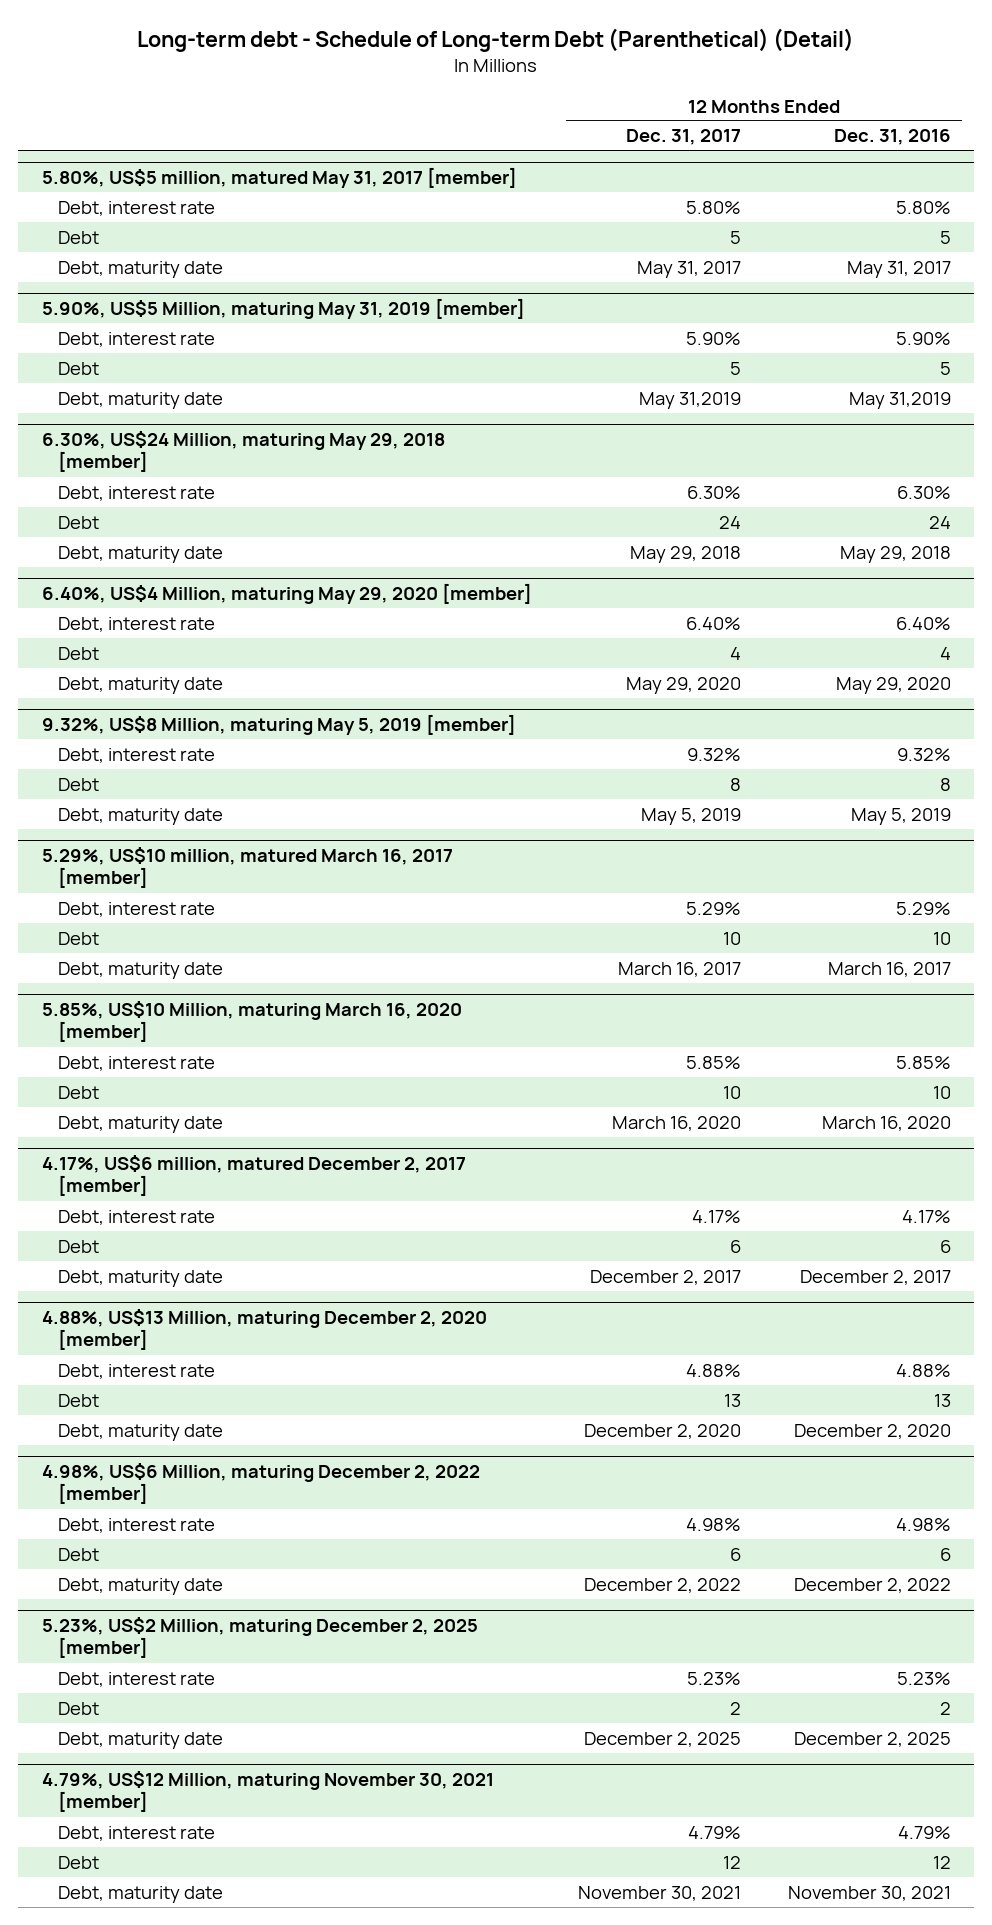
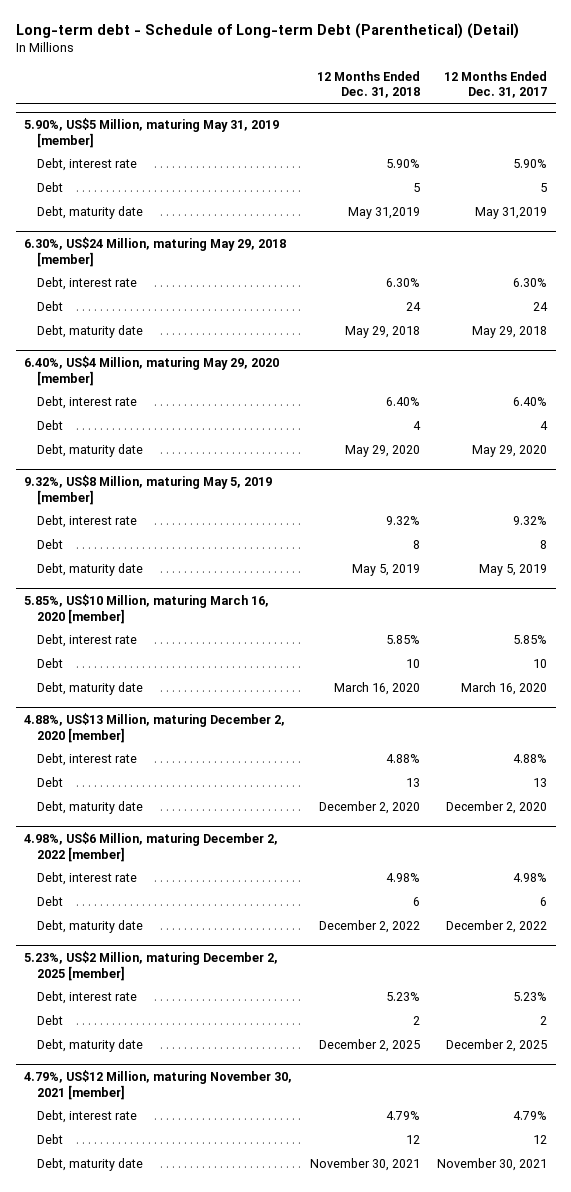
[833,129,951,146] Dec. 31, 2016 -> none
none -> [316,70,420,99] 12 Months Ended Dec. 31, 2018
[41,166,517,188] 5.80%, US$5 million, matured May 31, 2017 [member] -> none
[57,200,215,216] Debt, interest rate -> none
[57,230,99,244] Debt -> none
[57,260,223,278] Debt, maturity date -> none
[41,846,453,889] 5.29%, US$10 million, matured March 16, 2017 [member] -> none
[57,901,215,917] Debt, interest rate -> none
[57,931,99,945] Debt -> none
[57,961,223,979] Debt, maturity date -> none
[41,1154,466,1197] 4.17%, US$6 million, matured December 2, 2017 [member] -> none
[57,1209,215,1225] Debt, interest rate -> none
[57,1239,99,1253] Debt -> none
[57,1269,223,1287] Debt, maturity date -> none

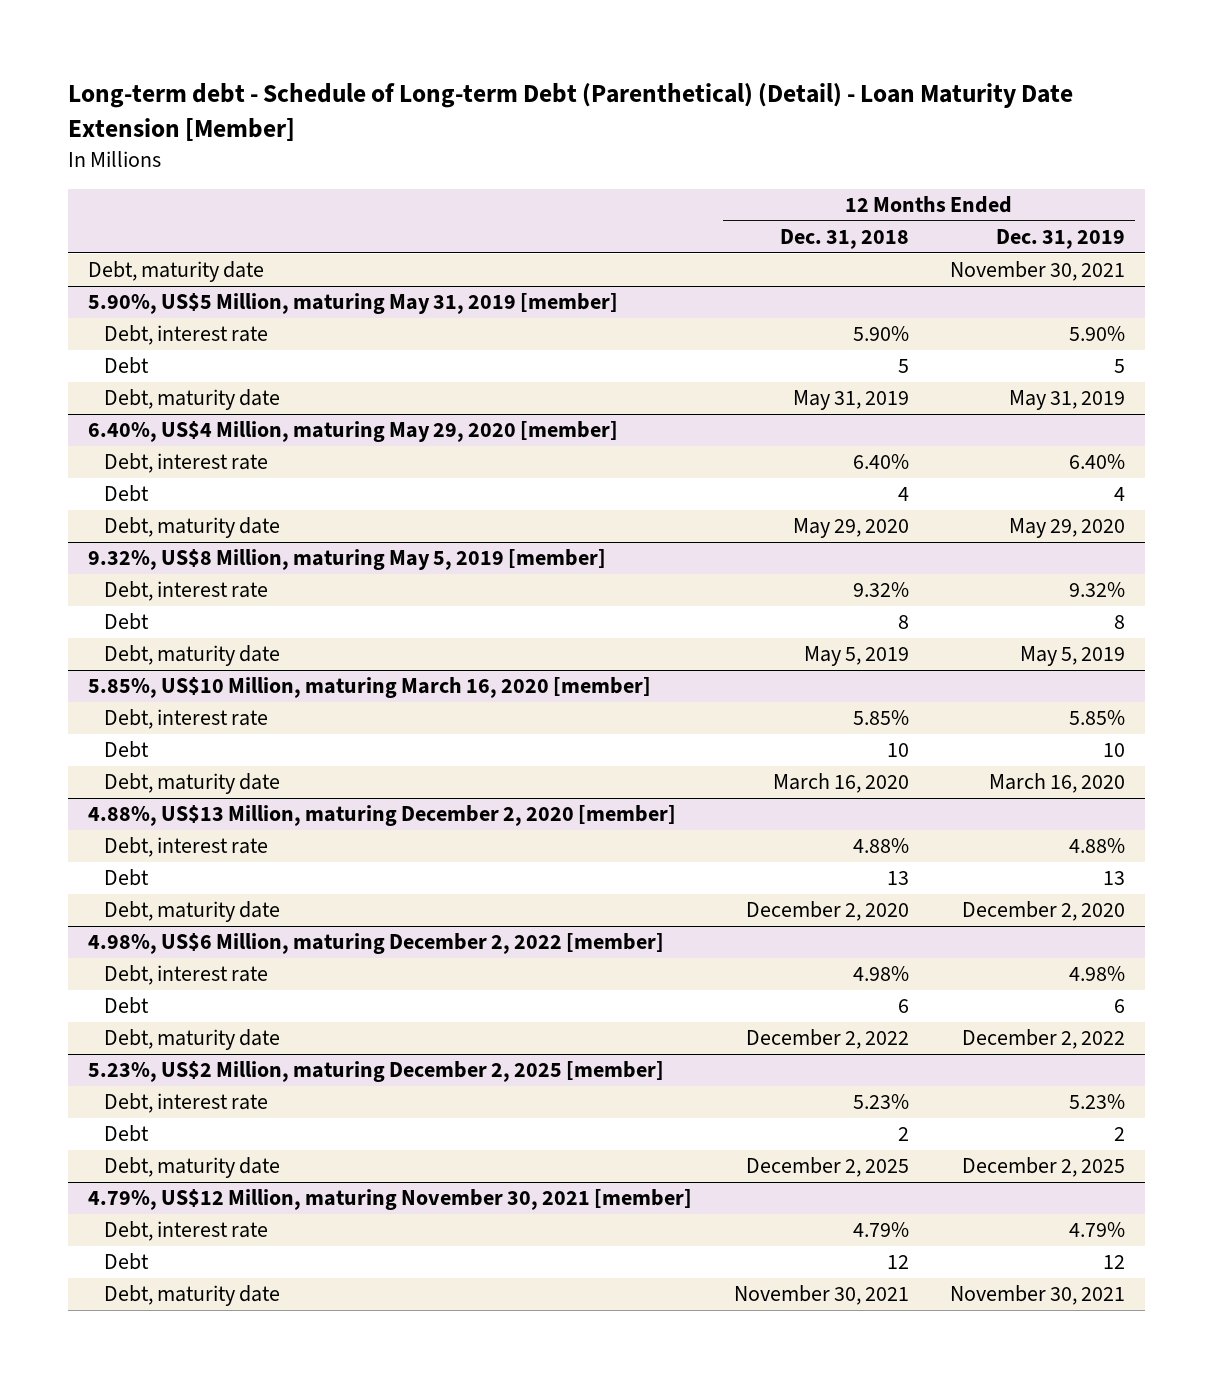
[15,23,519,40] Long-term debt - Schedule of Long-term Debt (Parenthetical) (Detail) -> [67,83,1073,141] Long-term debt - Schedule of Long-term Debt (Parenthetical) (Detail) - Loan Maturity Date Extension [Member]
[444,70,548,99] 12 Months Ended Dec. 31, 2017 -> none
none -> [995,229,1125,250] Dec. 31, 2019
none -> [88,261,265,283] Debt, maturity date
[24,237,287,267] 6.30%, US$24 Million, maturing May 29, 2018 [member] -> none
[37,277,138,291] Debt, interest rate -> none
[37,301,64,312] Debt -> none
[37,325,144,339] Debt, maturity date -> none
[347,207,420,220] May 31,2019 -> [792,390,909,411] May 31, 2019

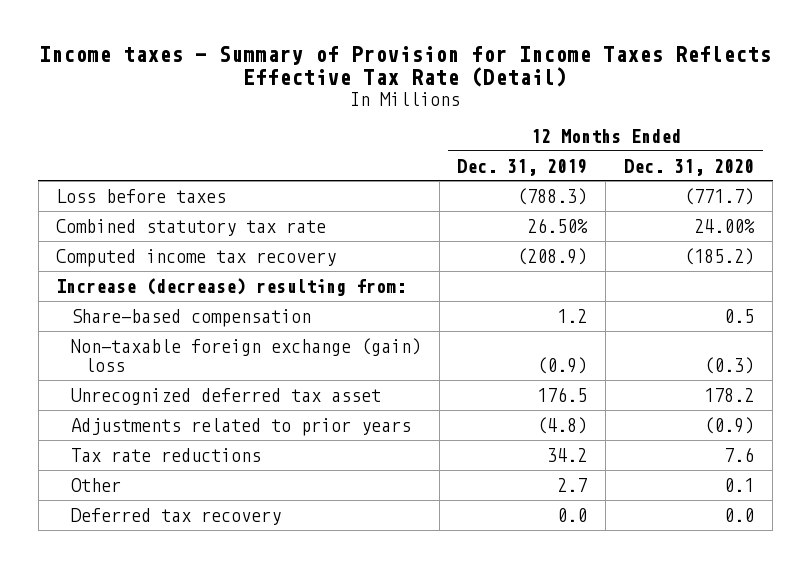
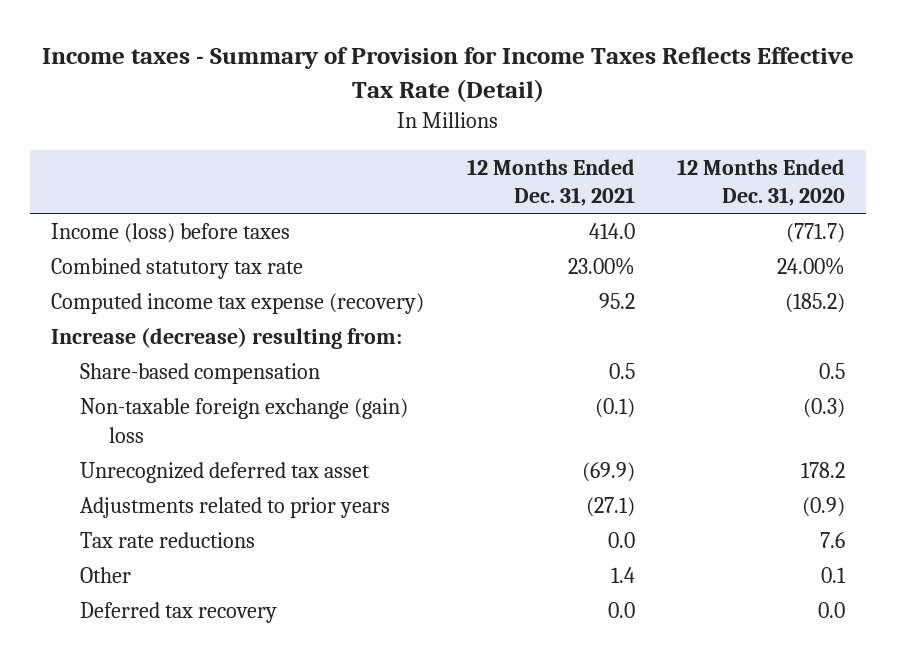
[457,158,588,176] Dec. 31, 2019 -> none
none -> [466,158,635,207] 12 Months Ended Dec. 31, 2021
[56,188,227,203] Loss before taxes -> [51,223,291,244] Income (loss) before taxes
[56,248,337,267] Computed income tax recovery -> [51,293,425,315] Computed income tax expense (recovery)

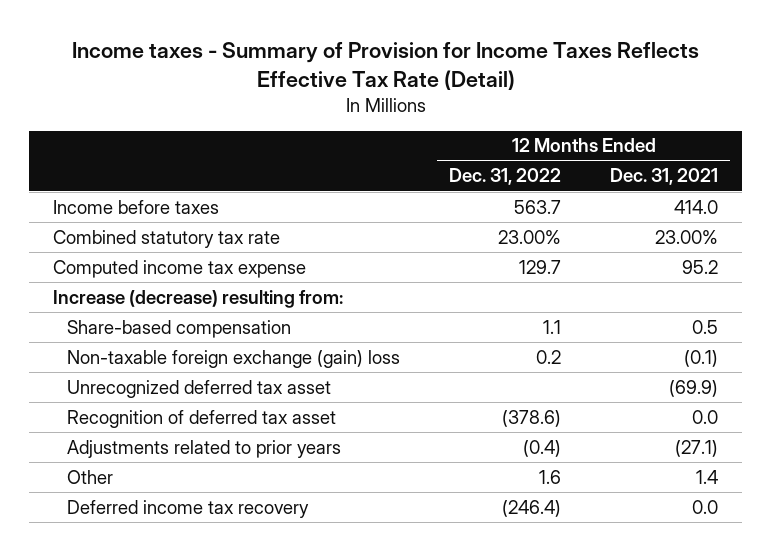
[677,158,846,207] 12 Months Ended Dec. 31, 2020 -> none
none -> [449,168,562,186] Dec. 31, 2022
[51,223,291,244] Income (loss) before taxes -> [53,199,220,214] Income before taxes
[51,293,425,315] Computed income tax expense (recovery) -> [53,259,307,278] Computed income tax expense
none -> [67,409,337,428] Recognition of deferred tax asset
[79,532,255,549] Tax rate reductions -> none
[79,602,277,624] Deferred tax recovery -> [67,499,310,518] Deferred income tax recovery

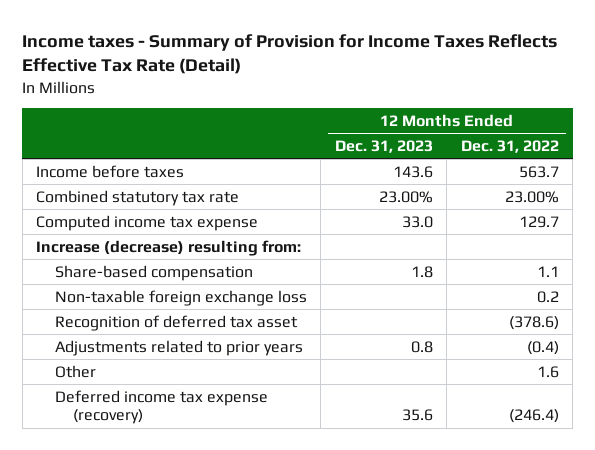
[609,168,718,186] Dec. 31, 2021 -> none
none -> [334,139,433,153] Dec. 31, 2023
[67,379,332,398] Unrecognized deferred tax asset -> none
[67,349,401,368] Non-taxable foreign exchange (gain) loss -> [54,289,307,306] Non-taxable foreign exchange loss
[67,499,310,518] Deferred income tax recovery -> [54,389,268,425] Deferred income tax expense (recovery)

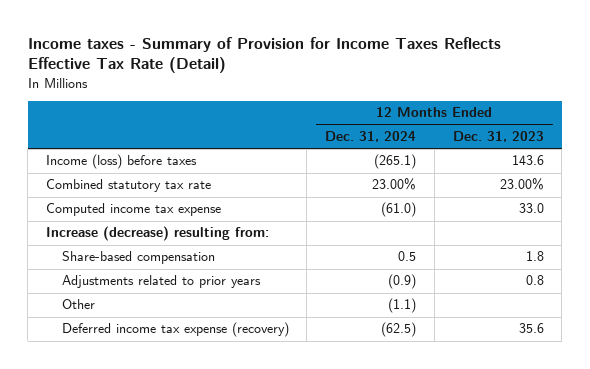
[460,139,559,153] Dec. 31, 2022 -> none
none -> [325,131,417,143] Dec. 31, 2024
[36,164,185,178] Income before taxes -> [46,154,198,170] Income (loss) before taxes
[54,289,307,306] Non-taxable foreign exchange loss -> none
[54,314,298,331] Recognition of deferred tax asset -> none

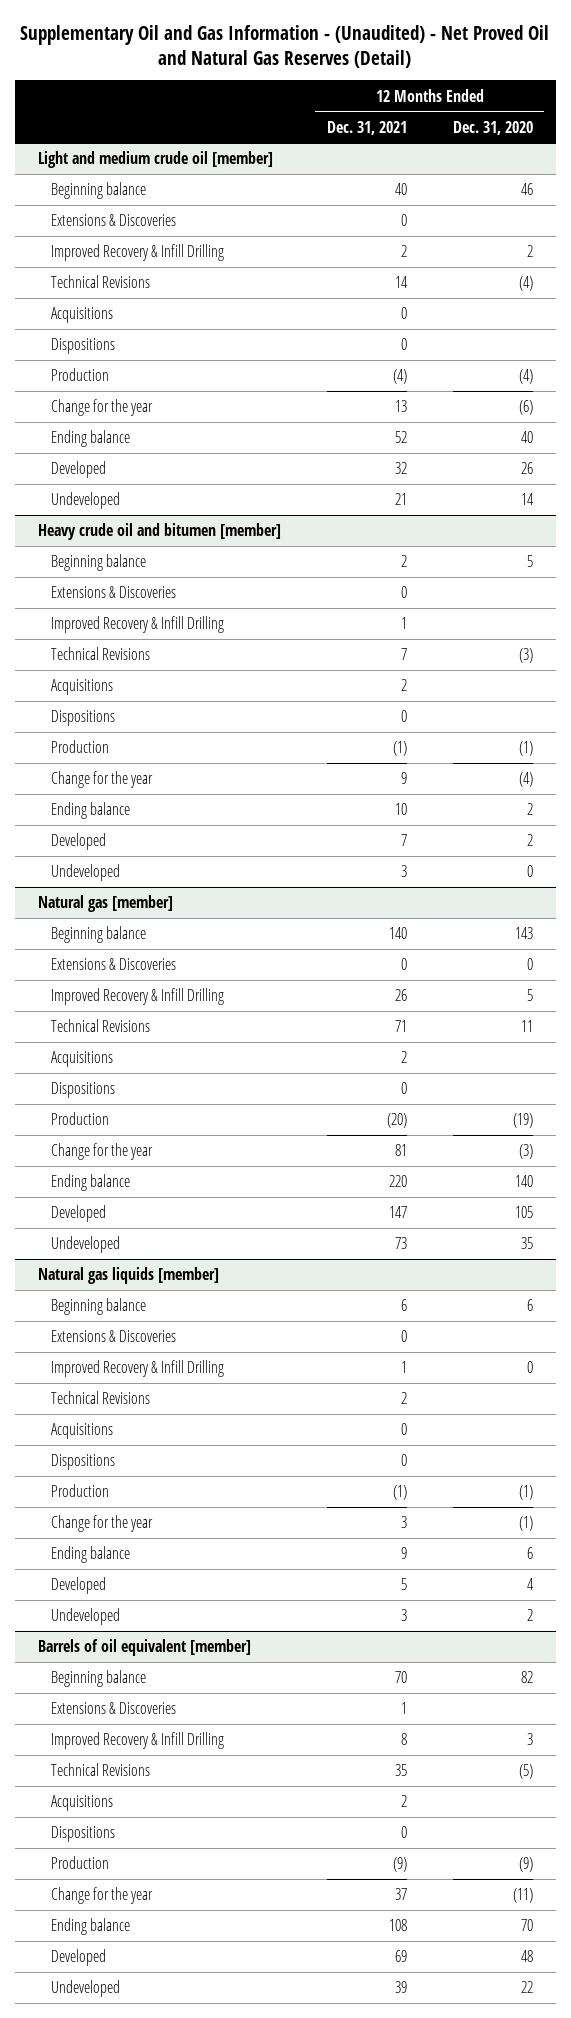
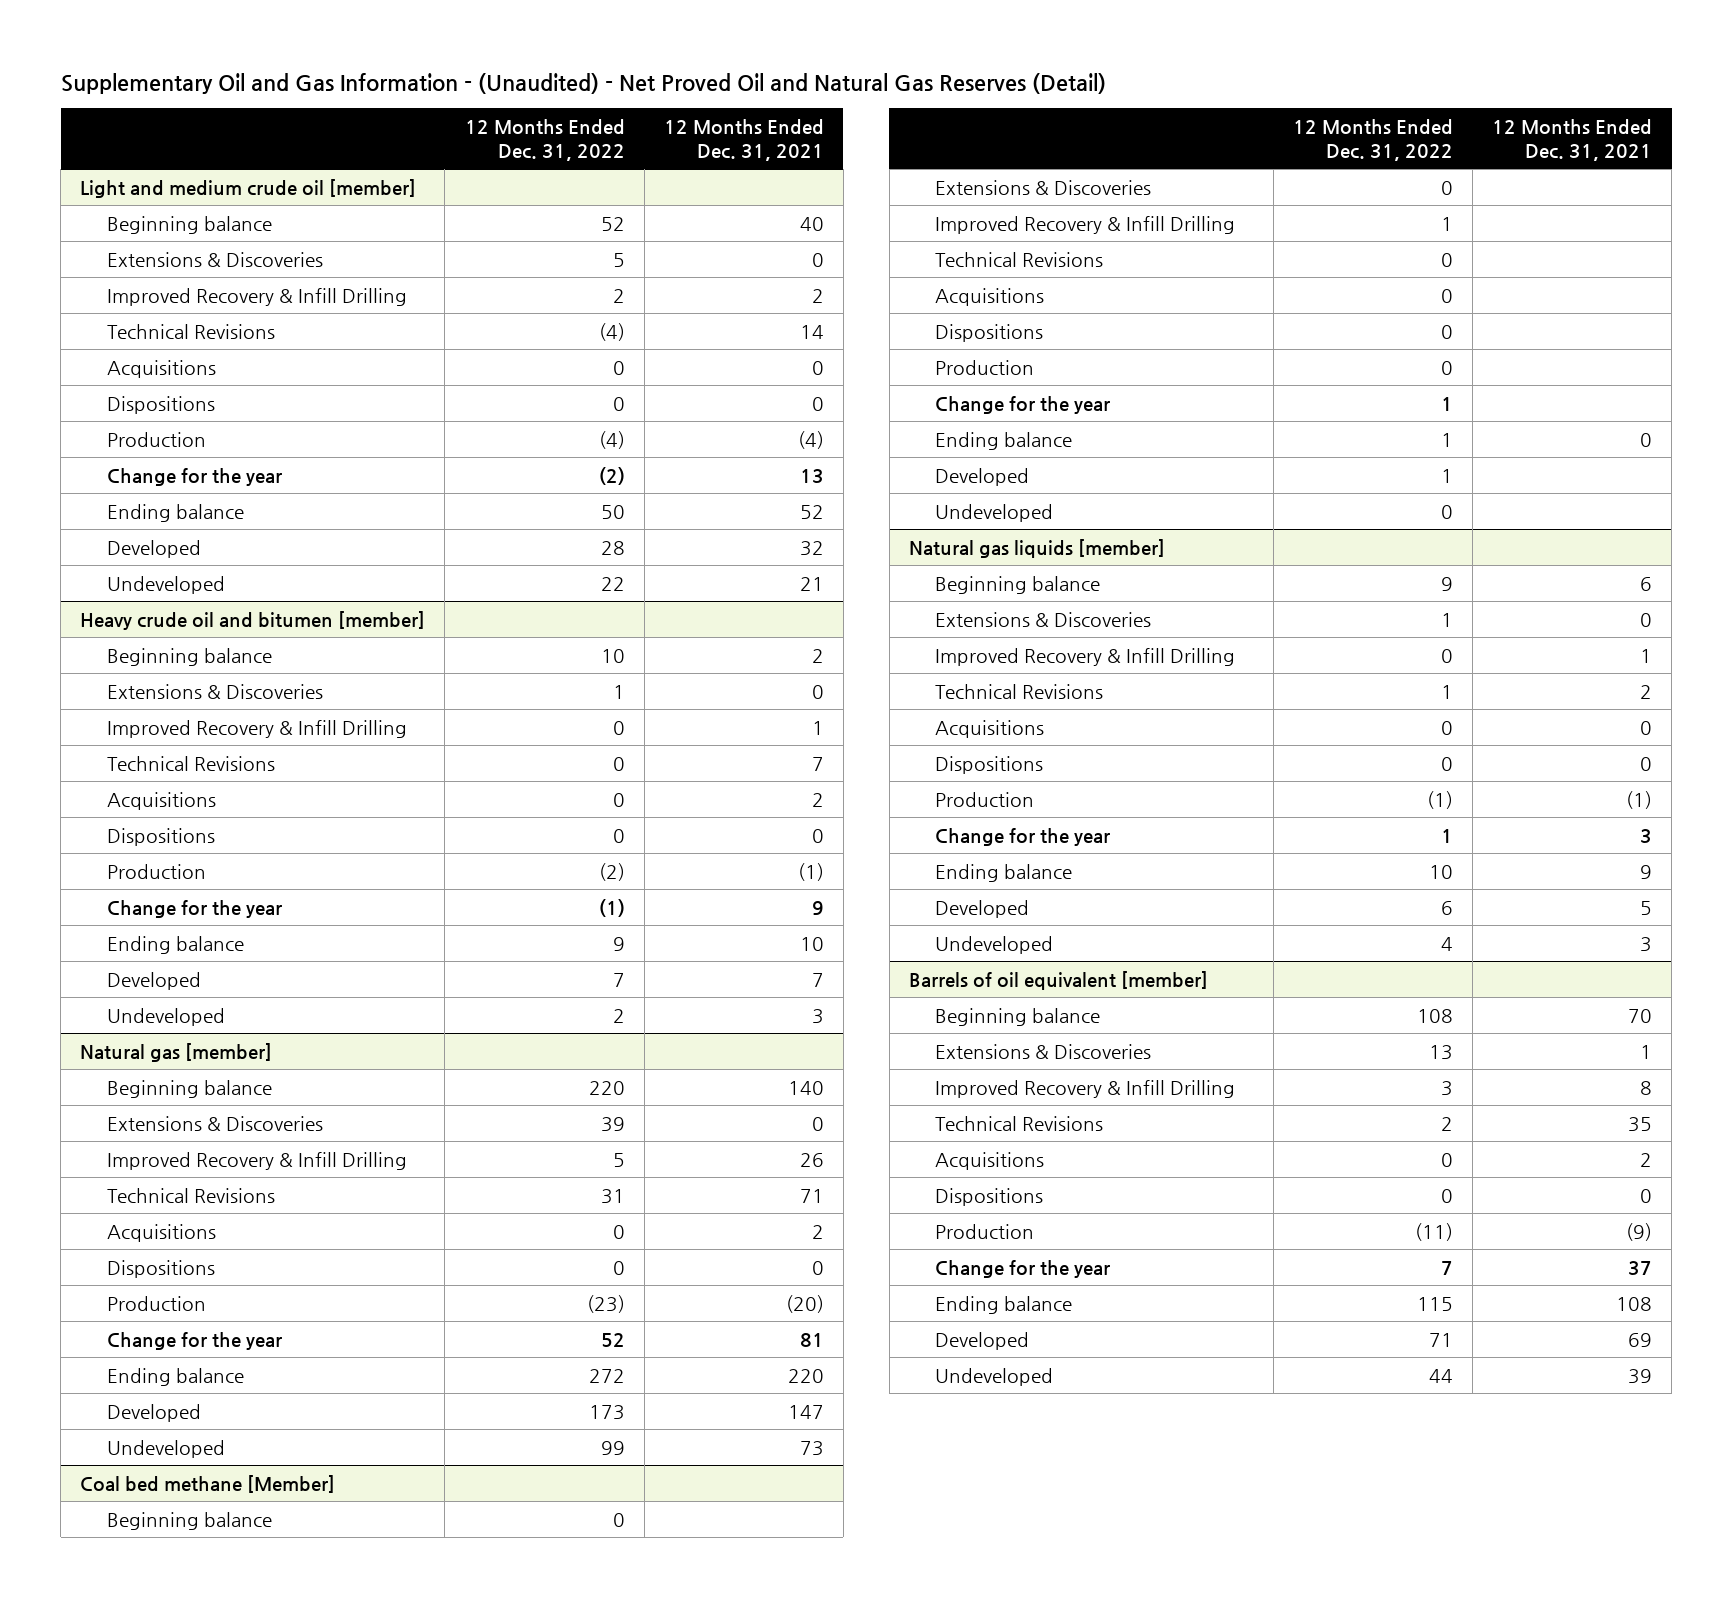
[452,120,533,135] Dec. 31, 2020 -> none
none -> [464,118,625,161] 12 Months Ended Dec. 31, 2022
none -> [80,1474,336,1493] Coal bed methane [Member]
none -> [106,1511,272,1530] Beginning balance
none -> [935,179,1152,195] Extensions & Discoveries
none -> [935,215,1236,234] Improved Recovery & Infill Drilling
none -> [935,251,1104,267] Technical Revisions
none -> [935,287,1045,306] Acquisitions
none -> [935,323,1044,342] Dispositions
none -> [935,359,1035,375] Production
none -> [935,395,1111,414] Change for the year
none -> [935,431,1073,450] Ending balance
none -> [935,467,1030,486] Developed
none -> [935,503,1054,522] Undeveloped

